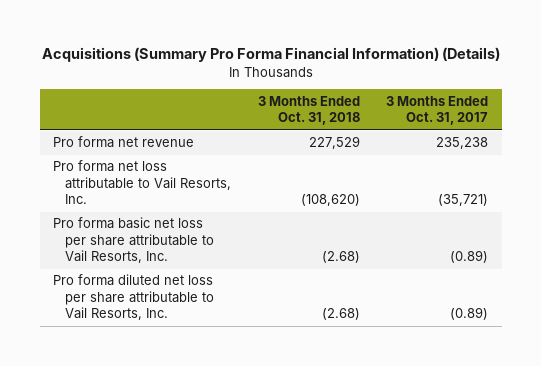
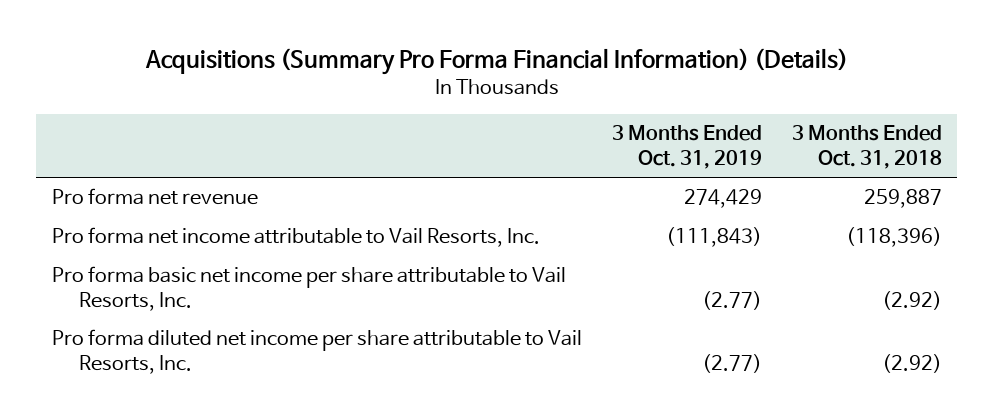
[386,95,489,126] 3 Months Ended Oct. 31, 2017 -> none
none -> [611,125,762,170] 3 Months Ended Oct. 31, 2019
[308,136,360,150] 227,529 -> [864,189,943,209] 259,887
[52,160,232,205] Pro forma net loss attributable to Vail Resorts, Inc. -> [51,227,540,248] Pro forma net income attributable to Vail Resorts, Inc.
[300,194,360,207] (108,620) -> [846,227,943,248] (118,396)
[52,217,215,264] Pro forma basic net loss per share attributable to Vail Resorts, Inc. -> [51,266,566,312] Pro forma basic net income per share attributable to Vail Resorts, Inc.
[321,251,360,264] (2.68) -> [882,291,943,311] (2.92)
[52,274,215,321] Pro forma diluted net loss per share attributable to Vail Resorts, Inc. -> [51,329,582,375] Pro forma diluted net income per share attributable to Vail Resorts, Inc.
[321,308,360,321] (2.68) -> [882,354,943,374] (2.92)

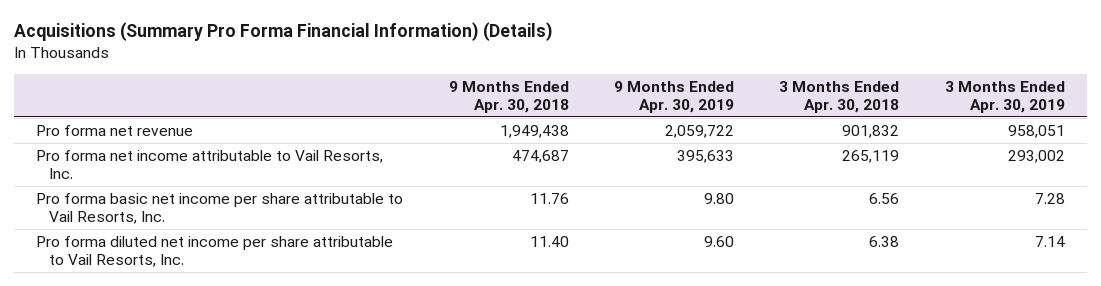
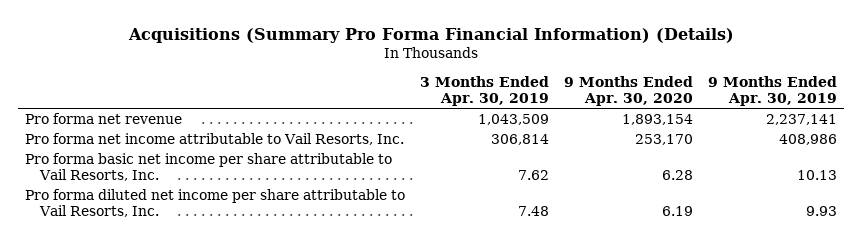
[448,80,569,113] 9 Months Ended Apr. 30, 2018 -> none
[779,80,900,113] 3 Months Ended Apr. 30, 2018 -> none
none -> [564,76,694,107] 9 Months Ended Apr. 30, 2020
[664,125,734,139] 2,059,722 -> [766,114,838,126] 2,237,141
[1007,125,1065,139] 958,051 -> [478,114,550,126] 1,043,509
[676,150,734,164] 395,633 -> [779,134,838,146] 408,986
[1007,150,1065,164] 293,002 -> [491,134,550,146] 306,814
[703,193,734,205] 9.80 -> [797,170,838,181] 10.13
[1034,193,1065,205] 7.28 -> [518,170,550,181] 7.62
[703,236,734,248] 9.60 -> [806,206,838,217] 9.93
[1034,236,1065,248] 7.14 -> [518,206,550,217] 7.48

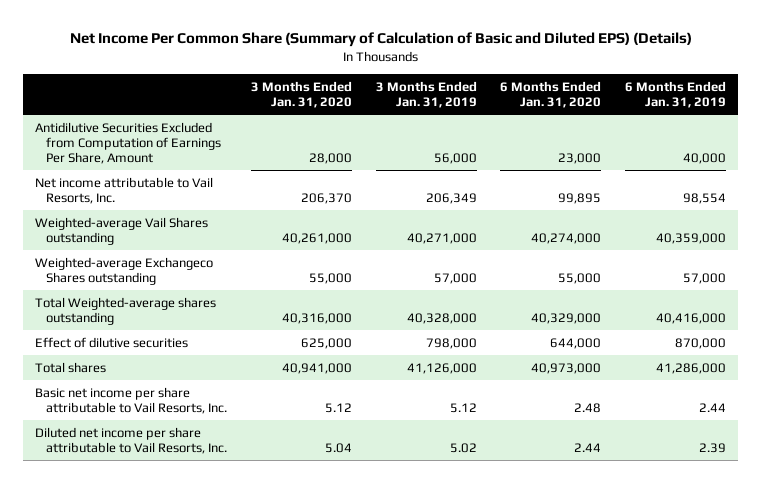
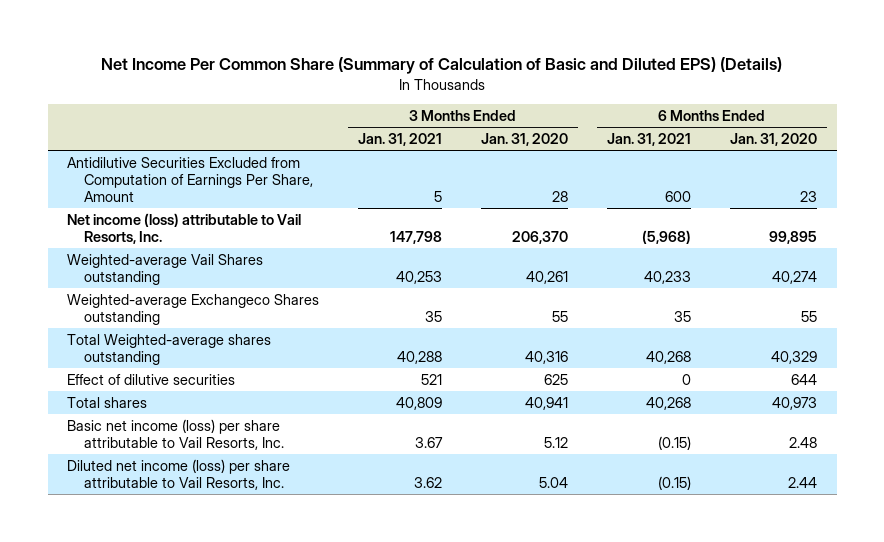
[375,80,477,108] 3 Months Ended Jan. 31, 2019 -> none
[625,80,727,108] 6 Months Ended Jan. 31, 2019 -> none
none -> [358,132,443,146] Jan. 31, 2021
none -> [607,132,692,146] Jan. 31, 2021
[308,153,352,165] 28,000 -> [552,190,569,202] 28
[558,153,602,165] 23,000 -> [800,190,818,202] 23
[35,176,214,204] Net income attributable to Vail Resorts, Inc. -> [67,212,302,244] Net income (loss) attributable to Vail Resorts, Inc.
[281,232,352,244] 40,261,000 -> [526,270,569,284] 40,261
[531,232,602,244] 40,274,000 -> [772,270,818,284] 40,274
[308,272,352,284] 55,000 -> [552,310,569,322] 55
[558,272,602,284] 55,000 -> [801,310,818,322] 55
[281,312,352,324] 40,316,000 -> [525,350,569,364] 40,316
[531,312,602,324] 40,329,000 -> [771,350,818,364] 40,329
[300,337,352,349] 625,000 -> [544,373,569,385] 625
[550,337,602,349] 644,000 -> [791,373,818,385] 644
[281,362,352,374] 40,941,000 -> [525,396,569,410] 40,941
[531,362,602,374] 40,973,000 -> [772,396,818,410] 40,973
[35,386,227,414] Basic net income per share attributable to Vail Resorts, Inc. -> [67,418,285,450] Basic net income (loss) per share attributable to Vail Resorts, Inc.
[35,426,227,454] Diluted net income per share attributable to Vail Resorts, Inc. -> [67,458,291,490] Diluted net income (loss) per share attributable to Vail Resorts, Inc.

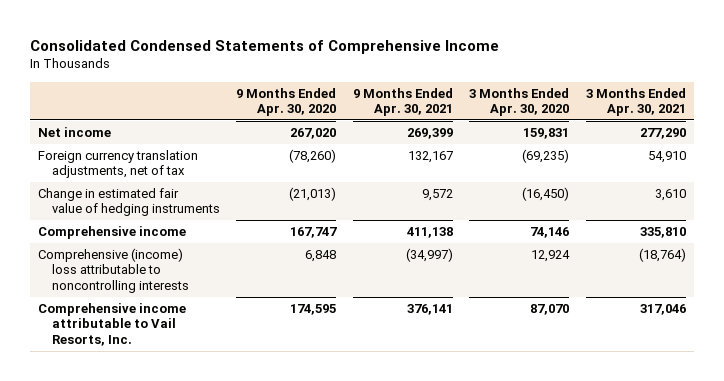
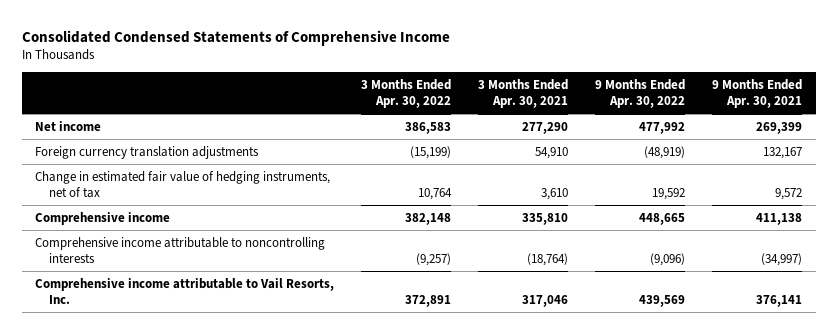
[236,87,337,116] 9 Months Ended Apr. 30, 2020 -> none
[469,87,570,116] 3 Months Ended Apr. 30, 2020 -> none
none -> [361,78,452,108] 3 Months Ended Apr. 30, 2022
none -> [595,78,686,108] 9 Months Ended Apr. 30, 2022
[38,150,199,179] Foreign currency translation adjustments, net of tax -> [35,145,260,159] Foreign currency translation adjustments
[38,188,220,217] Change in estimated fair value of hedging instruments -> [35,170,331,198] Change in estimated fair value of hedging instruments, net of tax
[38,248,189,293] Comprehensive (income) loss attributable to noncontrolling interests -> [35,236,326,263] Comprehensive income attributable to noncontrolling interests

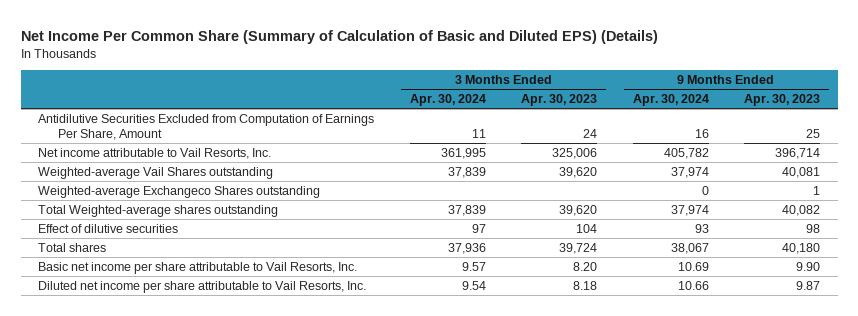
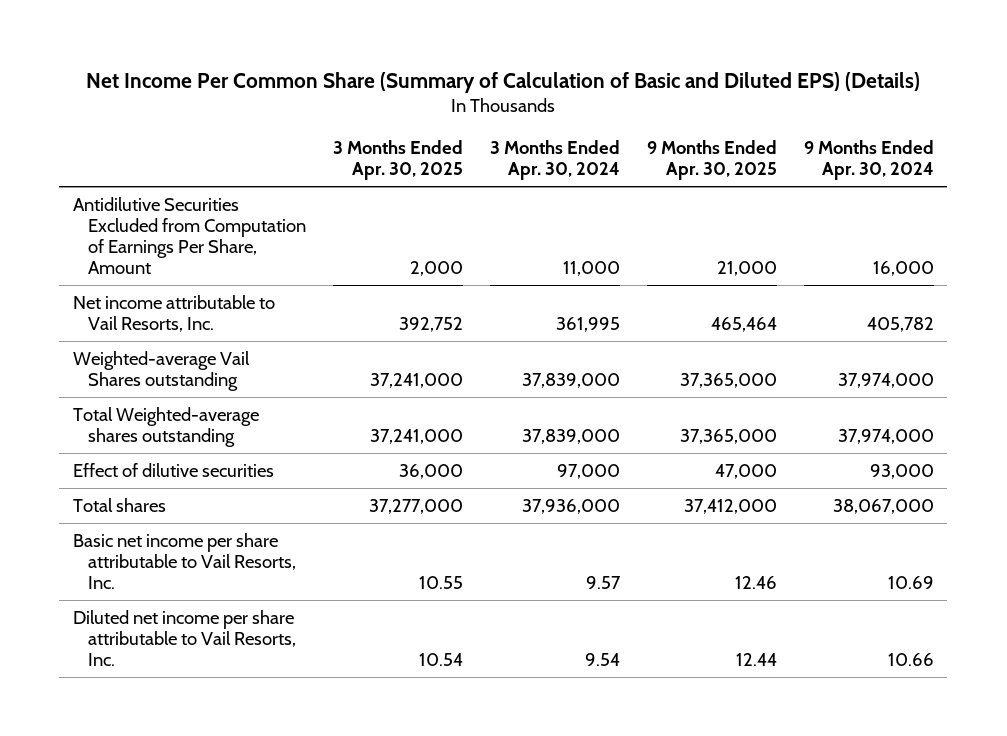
[521,94,598,107] Apr. 30, 2023 -> none
[743,94,820,107] Apr. 30, 2023 -> none
none -> [332,140,463,181] 3 Months Ended Apr. 30, 2025
none -> [646,140,777,181] 9 Months Ended Apr. 30, 2025
[471,128,486,138] 11 -> [562,261,620,277] 11,000
[694,128,709,138] 16 -> [872,261,934,277] 16,000
[38,185,321,198] Weighted-average Exchangeco Shares outstanding -> none
[447,166,486,178] 37,839 -> [521,372,620,388] 37,839,000
[670,166,709,178] 37,974 -> [837,372,934,388] 37,974,000
[447,204,486,216] 37,839 -> [521,428,620,444] 37,839,000
[670,204,709,216] 37,974 -> [837,428,934,444] 37,974,000
[471,223,486,233] 97 -> [556,463,620,479] 97,000
[694,223,709,233] 93 -> [869,463,934,479] 93,000
[447,242,486,254] 37,936 -> [521,498,620,514] 37,936,000
[670,242,709,254] 38,067 -> [832,498,934,514] 38,067,000

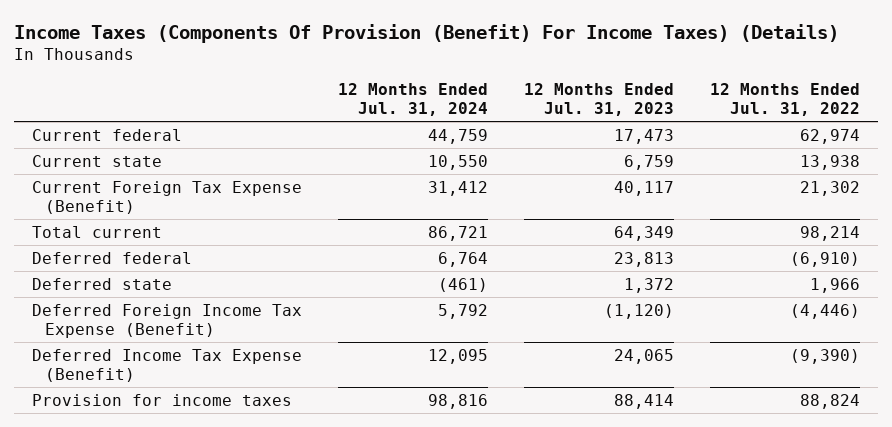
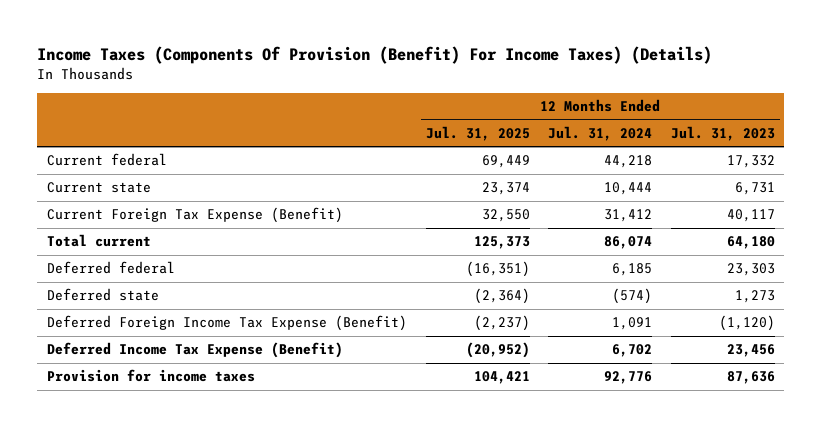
[710,82,861,116] 12 Months Ended Jul. 31, 2022 -> none
none -> [425,125,530,141] Jul. 31, 2025
[427,128,488,144] 44,759 -> [604,155,653,169] 44,218
[613,128,674,144] 17,473 -> [726,155,775,169] 17,332
[427,154,488,170] 10,550 -> [604,182,653,196] 10,444
[623,154,674,170] 6,759 -> [734,182,775,196] 6,731
[427,225,488,241] 86,721 -> [604,236,653,250] 86,074
[613,225,674,241] 64,349 -> [726,236,775,250] 64,180
[437,251,488,267] 6,764 -> [612,263,653,277] 6,185
[613,251,674,267] 23,813 -> [726,263,775,277] 23,303
[437,277,488,292] (461) -> [612,288,653,305] (574)
[623,277,674,293] 1,372 -> [734,290,775,304] 1,273
[437,303,488,319] 5,792 -> [612,317,653,331] 1,091
[427,348,488,364] 12,095 -> [612,344,653,358] 6,702
[613,348,674,364] 24,065 -> [726,344,775,358] 23,456
[427,393,488,409] 98,816 -> [604,371,653,385] 92,776
[613,393,674,409] 88,414 -> [726,371,775,385] 87,636

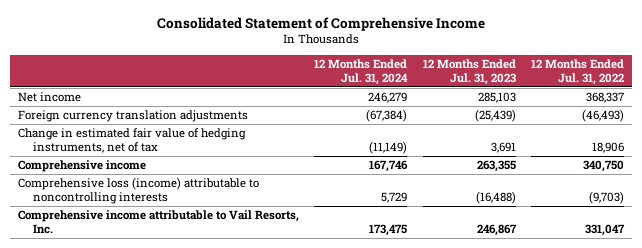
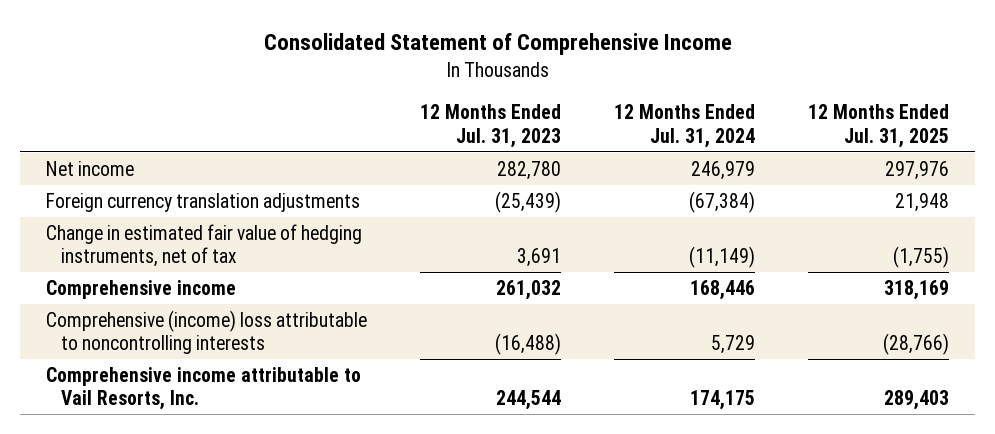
[531,58,625,85] 12 Months Ended Jul. 31, 2022 -> none
none -> [807,104,949,148] 12 Months Ended Jul. 31, 2025
[368,92,408,104] 246,279 -> [690,160,755,180] 246,979
[477,92,516,104] 285,103 -> [497,160,562,180] 282,780
[369,160,409,173] 167,746 -> [689,279,755,300] 168,446
[476,160,516,173] 263,355 -> [496,279,562,300] 261,032
[17,177,259,204] Comprehensive loss (income) attributable to noncontrolling interests -> [46,309,368,355] Comprehensive (income) loss attributable to noncontrolling interests
[369,223,408,236] 173,475 -> [689,390,755,411] 174,175
[476,223,517,236] 246,867 -> [496,390,562,411] 244,544

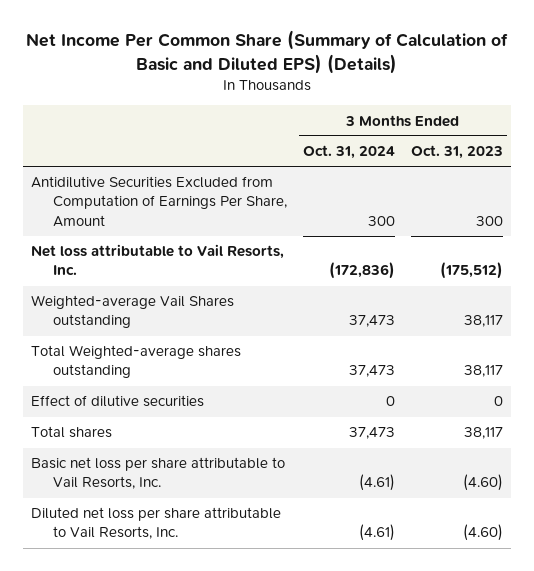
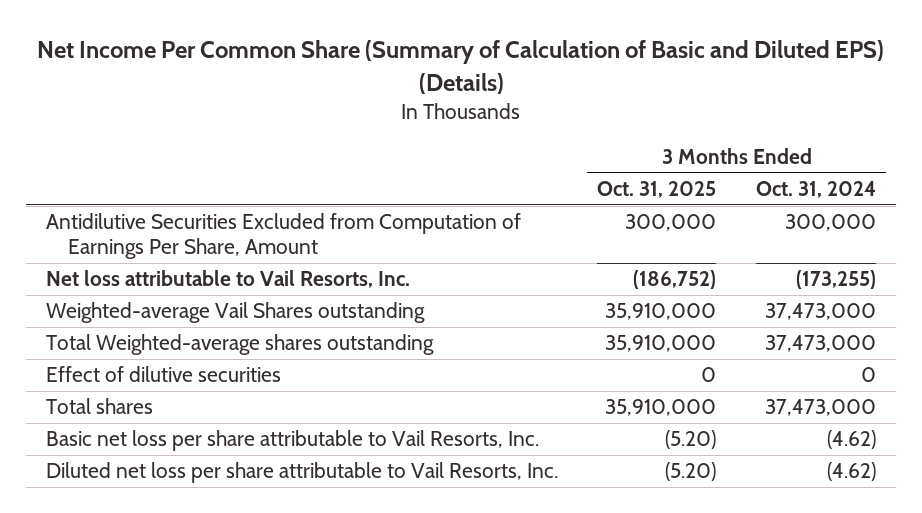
[411,145,504,160] Oct. 31, 2023 -> none
none -> [597,180,717,198] Oct. 31, 2025
[367,215,395,226] 300 -> [784,214,876,232] 300,000
[328,262,395,280] (172,836) -> [795,270,876,290] (173,255)
[348,315,395,328] 37,473 -> [764,303,876,321] 37,473,000
[348,365,395,378] 37,473 -> [764,335,876,353] 37,473,000
[348,427,395,440] 37,473 -> [764,399,876,417] 37,473,000
[358,474,395,492] (4.61) -> [826,430,876,450] (4.62)
[358,524,395,542] (4.61) -> [826,462,876,482] (4.62)

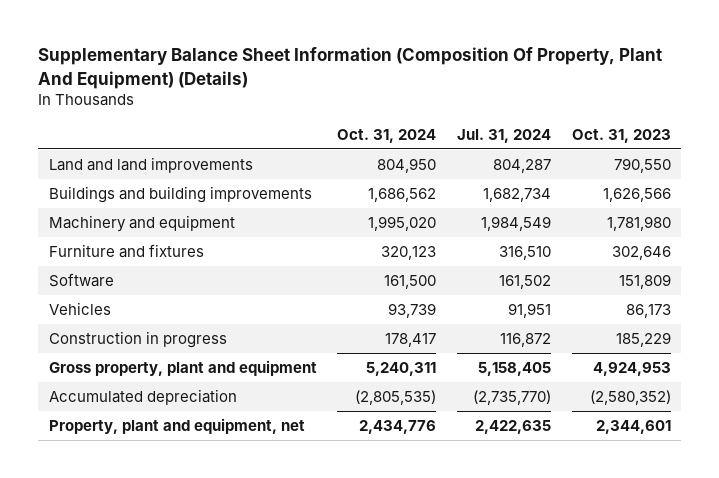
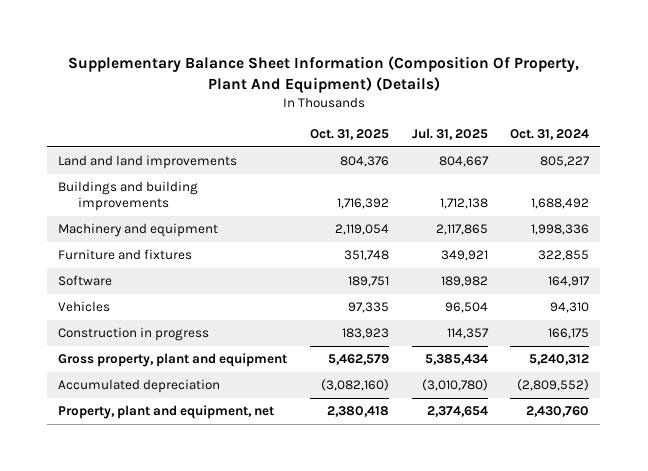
[457,128,552,143] Jul. 31, 2024 -> none
[571,128,671,143] Oct. 31, 2023 -> none
none -> [310,129,390,141] Oct. 31, 2025
none -> [411,128,488,141] Jul. 31, 2025
[377,158,437,174] 804,950 -> [540,156,591,168] 805,227
[368,188,437,203] 1,686,562 -> [531,198,590,210] 1,688,492
[368,216,437,232] 1,995,020 -> [531,224,590,236] 1,998,336
[381,246,437,261] 320,123 -> [538,250,590,262] 322,855
[384,275,437,290] 161,500 -> [548,276,591,288] 164,917
[388,303,437,319] 93,739 -> [550,302,590,314] 94,310
[385,333,437,348] 178,417 -> [548,328,590,340] 166,175
[366,362,437,377] 5,240,311 -> [529,354,590,366] 5,240,312
[355,390,437,406] (2,805,535) -> [517,379,590,392] (2,809,552)
[359,420,437,435] 2,434,776 -> [526,406,590,418] 2,430,760

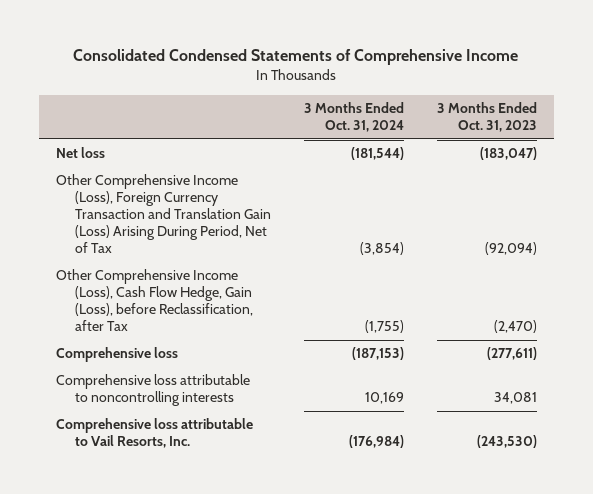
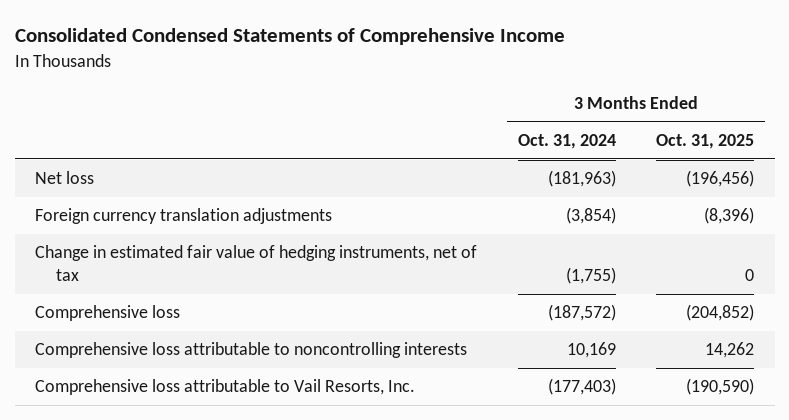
[437,101,538,132] 3 Months Ended Oct. 31, 2023 -> none
none -> [656,133,755,149] Oct. 31, 2025
[351,147,405,161] (181,544) -> [547,170,616,188] (181,963)
[55,174,272,254] Other Comprehensive Income (Loss), Foreign Currency Transaction and Translation Gain (Loss) Arising During Period, Net of Tax -> [34,208,332,225] Foreign currency translation adjustments
[55,269,254,332] Other Comprehensive Income (Loss), Cash Flow Hedge, Gain (Loss), before Reclassification, after Tax -> [34,245,477,282] Change in estimated fair value of hedging instruments, net of tax
[352,347,405,361] (187,153) -> [547,304,616,322] (187,572)
[349,435,405,449] (176,984) -> [547,378,616,396] (177,403)

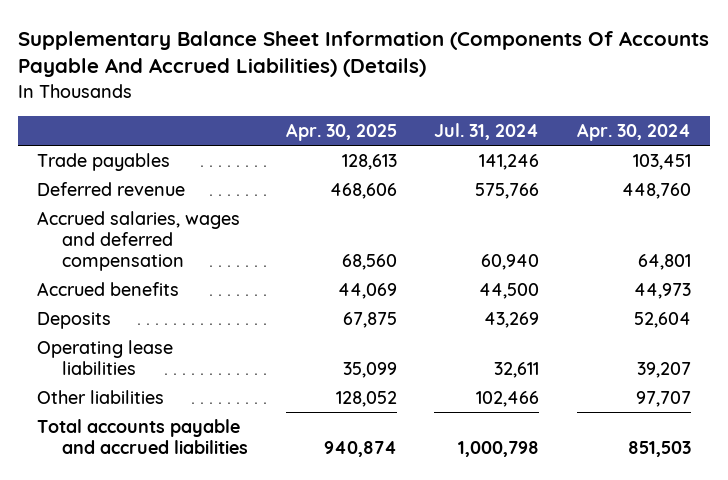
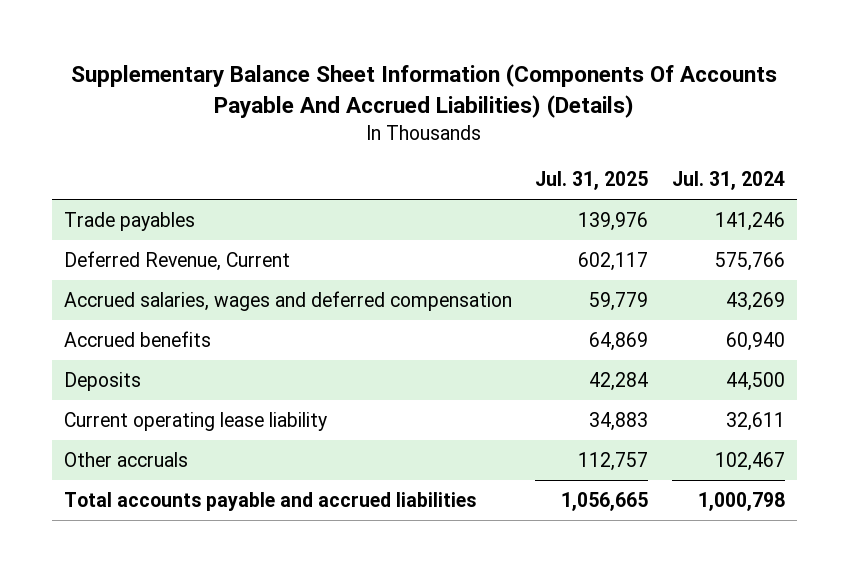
[285,122,397,141] Apr. 30, 2025 -> none
[577,122,692,141] Apr. 30, 2024 -> none
none -> [535,171,649,191] Jul. 31, 2025
[36,182,185,197] Deferred revenue -> [63,250,290,271] Deferred Revenue, Current
[481,254,540,271] 60,940 -> [726,291,786,311] 43,269
[479,283,540,300] 44,500 -> [726,331,786,351] 60,940
[484,312,540,329] 43,269 -> [726,371,786,391] 44,500
[36,340,173,376] Operating lease liabilities -> [63,411,327,431] Current operating lease liability
[36,390,164,405] Other liabilities -> [63,451,188,467] Other accruals
[476,391,540,408] 102,466 -> [715,451,786,471] 102,467

